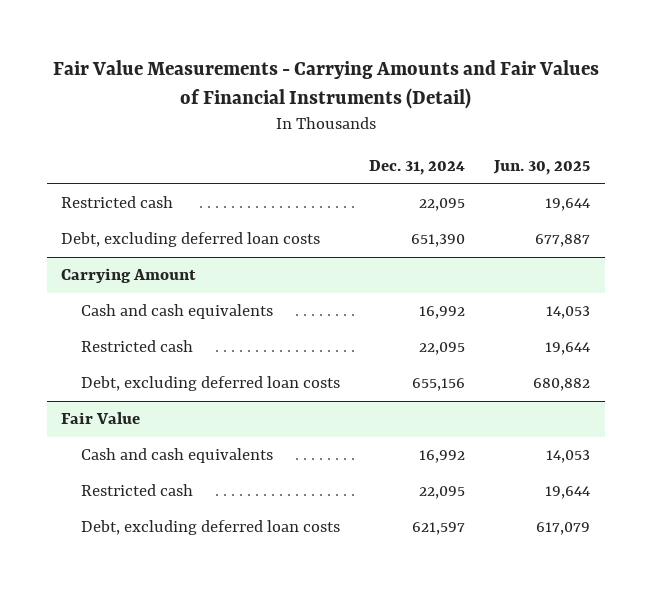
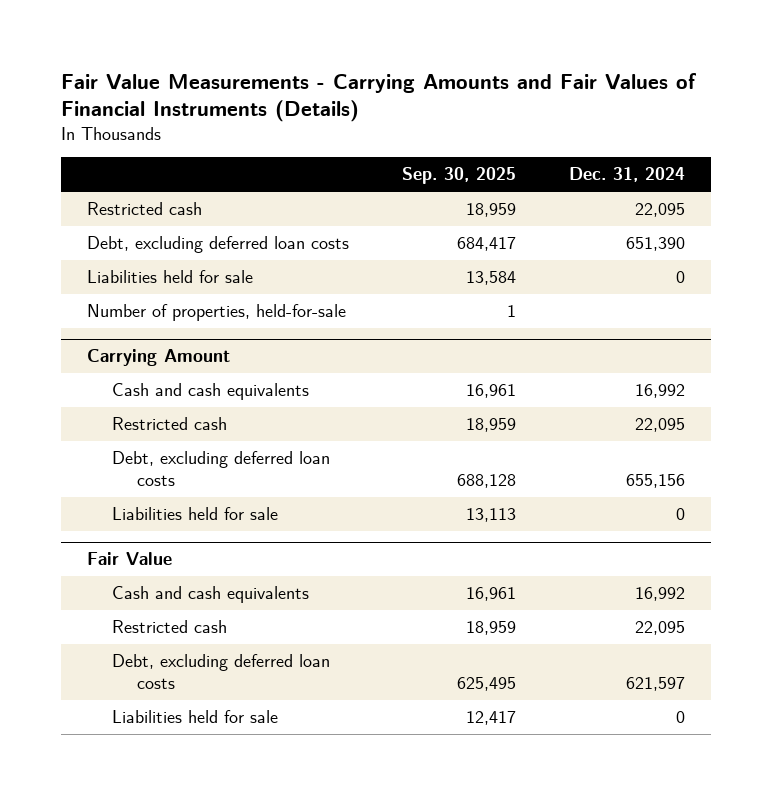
[52,60,599,110] Fair Value Measurements - Carrying Amounts and Fair Values of Financial Instruments (Detail) -> [61,72,697,122] Fair Value Measurements - Carrying Amounts and Fair Values of Financial Instruments (Details)
[493,160,591,176] Jun. 30, 2025 -> none
none -> [401,167,516,185] Sep. 30, 2025
none -> [87,270,254,284] Liabilities held for sale
none -> [87,304,347,322] Number of properties, held-for-sale
none -> [112,507,279,521] Liabilities held for sale
none -> [112,710,279,724] Liabilities held for sale

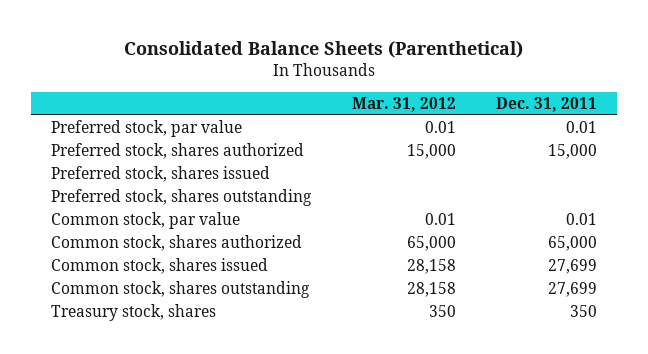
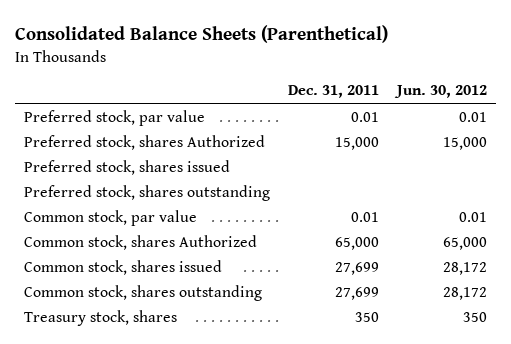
[351,96,456,112] Mar. 31, 2012 -> none
none -> [393,85,487,99] Jun. 30, 2012
[51,143,305,160] Preferred stock, shares authorized -> [23,134,265,150] Preferred stock, shares Authorized
[51,235,303,252] Common stock, shares authorized -> [23,234,257,250] Common stock, shares Authorized

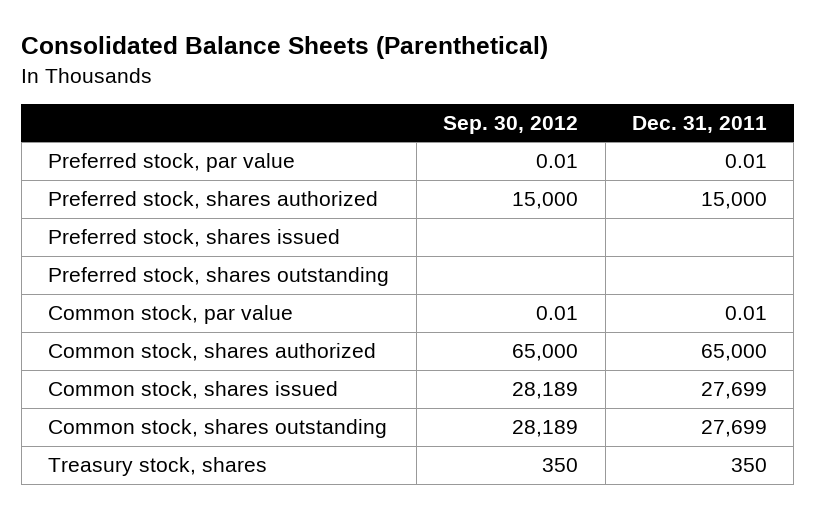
[393,85,487,99] Jun. 30, 2012 -> none
none -> [443,115,579,134] Sep. 30, 2012
[23,134,265,150] Preferred stock, shares Authorized -> [48,191,379,210] Preferred stock, shares authorized
[23,234,257,250] Common stock, shares Authorized -> [48,343,377,362] Common stock, shares authorized

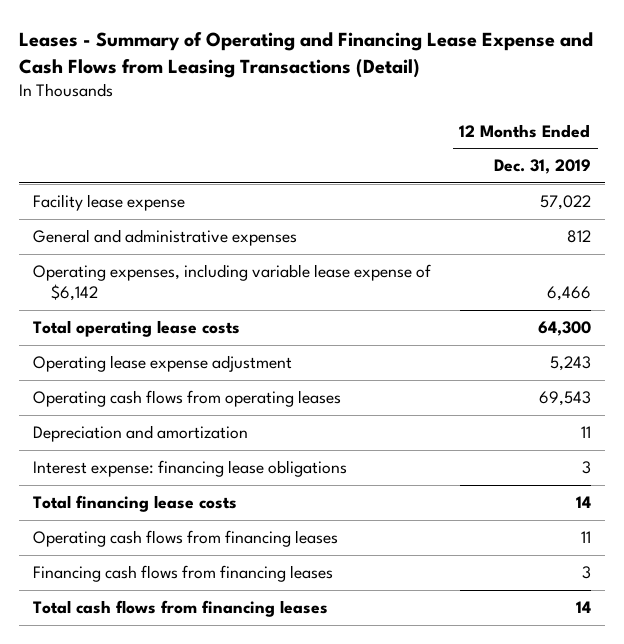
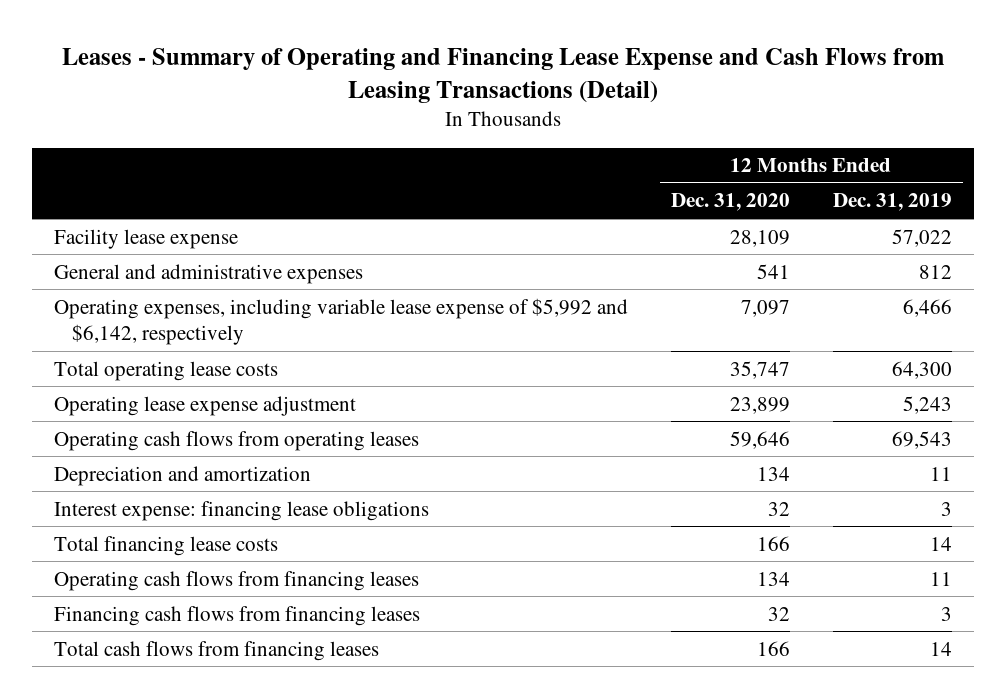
none -> [670,193,790,212] Dec. 31, 2020
[33,263,432,302] Operating expenses, including variable lease expense of $6,142 -> [53,297,628,346] Operating expenses, including variable lease expense of $5,992 and $6,142, respectively

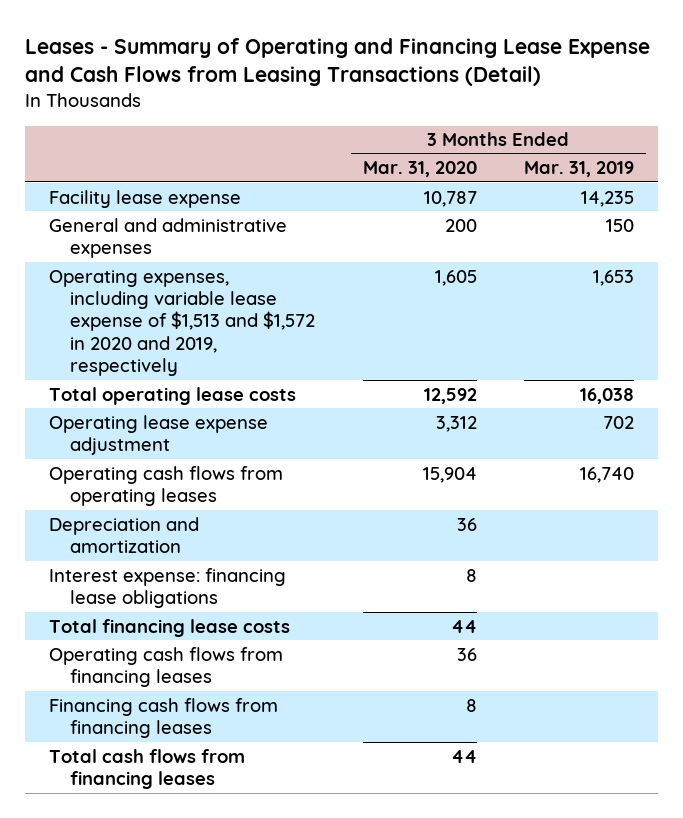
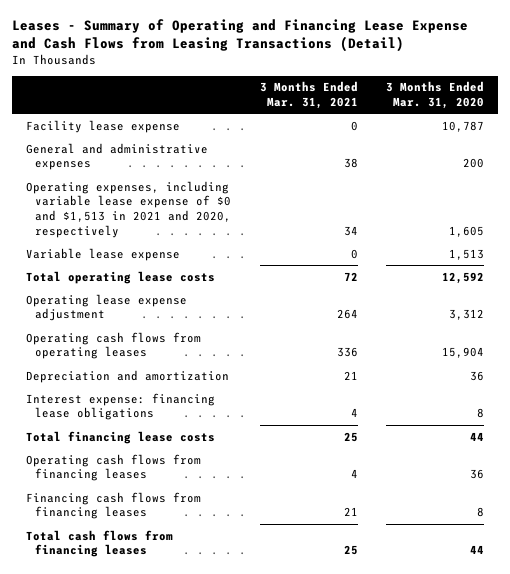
[524,161,635,178] Mar. 31, 2019 -> none
none -> [259,81,358,109] 3 Months Ended Mar. 31, 2021
[48,269,315,377] Operating expenses, including variable lease expense of $1,513 and $1,572 in 2020 and 2019, respectively -> [25,180,232,238] Operating expenses, including variable lease expense of $0 and $1,513 in 2021 and 2020, respectively
none -> [25,247,180,261] Variable lease expense

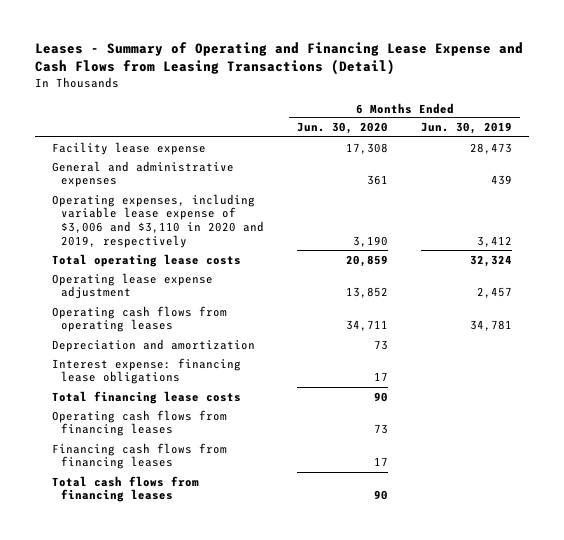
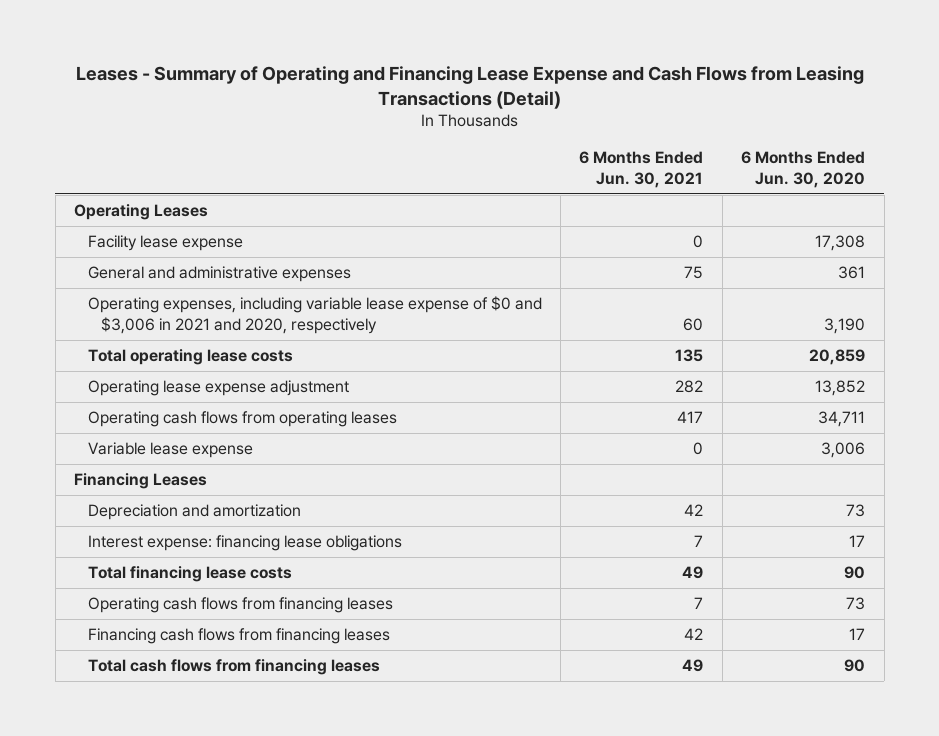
[421,122,513,135] Jun. 30, 2019 -> none
none -> [579,151,704,188] 6 Months Ended Jun. 30, 2021
none -> [74,204,209,221] Operating Leases
[51,193,264,248] Operating expenses, including variable lease expense of $3,006 and $3,110 in 2020 and 2019, respectively -> [87,296,542,334] Operating expenses, including variable lease expense of $0 and $3,006 in 2021 and 2020, respectively
none -> [87,442,253,459] Variable lease expense
none -> [74,473,208,490] Financing Leases

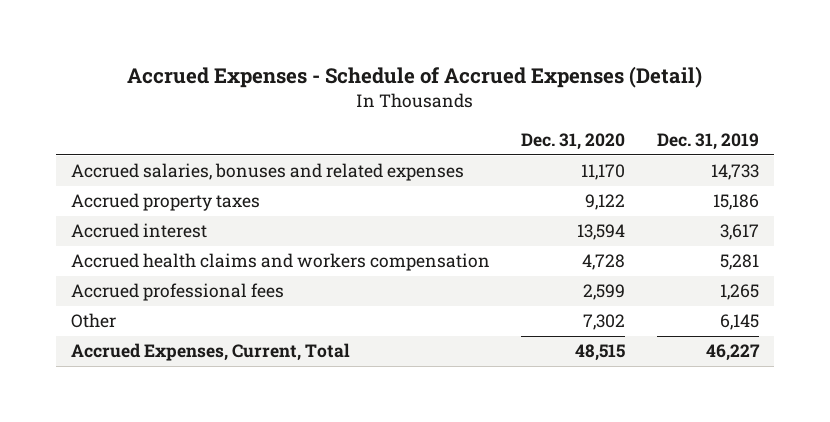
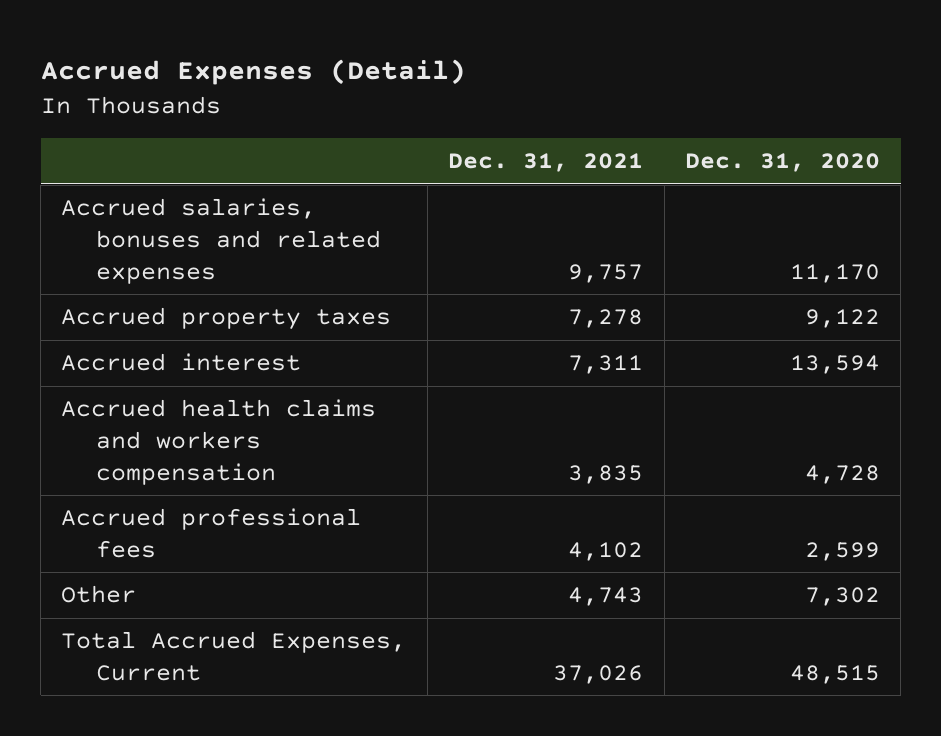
[126,66,702,89] Accrued Expenses - Schedule of Accrued Expenses (Detail) -> [40,59,466,86] Accrued Expenses (Detail)
[656,133,759,151] Dec. 31, 2019 -> none
none -> [448,152,644,172] Dec. 31, 2021
[71,343,351,362] Accrued Expenses, Current, Total -> [61,631,407,681] Total Accrued Expenses, Current

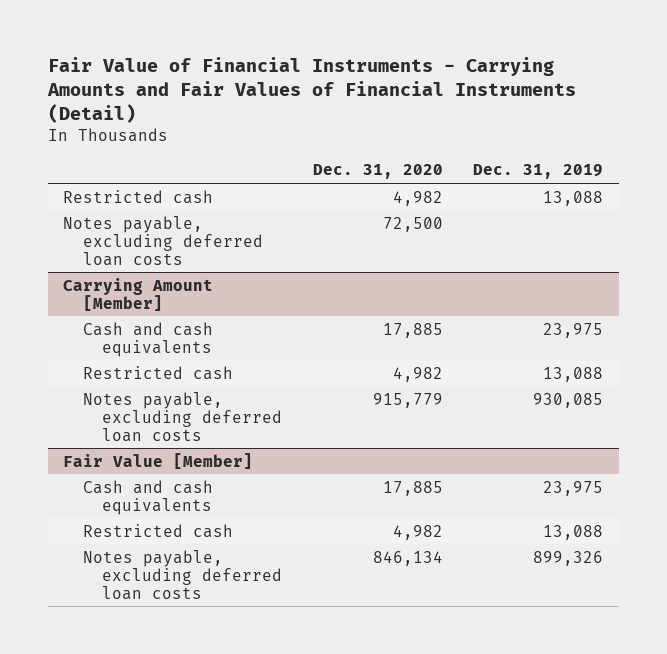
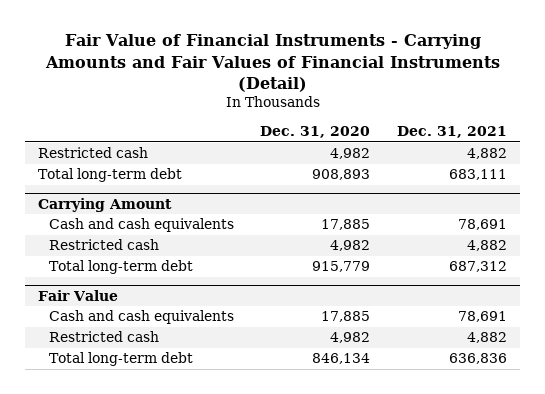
[473,164,604,180] Dec. 31, 2019 -> none
none -> [397,126,508,139] Dec. 31, 2021
[63,215,263,266] Notes payable, excluding deferred loan costs -> none
none -> [38,168,183,183] Total long-term debt
[63,277,214,311] Carrying Amount [Member] -> [38,197,173,212] Carrying Amount
[82,391,283,442] Notes payable, excluding deferred loan costs -> [48,260,193,275] Total long-term debt
[63,452,254,469] Fair Value [Member] -> [38,289,119,301] Fair Value
[82,549,283,600] Notes payable, excluding deferred loan costs -> [48,352,193,367] Total long-term debt

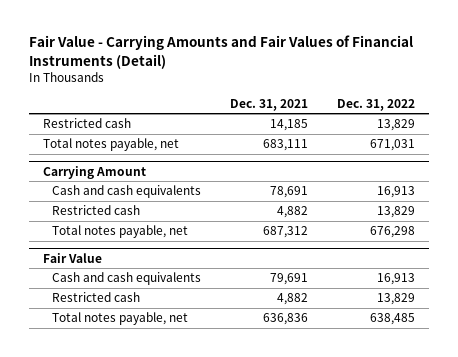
[44,34,500,92] Fair Value of Financial Instruments - Carrying Amounts and Fair Values of Financial Instruments (Detail) -> [29,35,414,69] Fair Value - Carrying Amounts and Fair Values of Financial Instruments (Detail)
[260,126,371,139] Dec. 31, 2020 -> none
none -> [336,98,415,111] Dec. 31, 2022
[467,148,508,160] 4,882 -> [269,119,308,132] 14,185
[38,168,183,183] Total long-term debt -> [43,138,180,152] Total notes payable, net
[48,260,193,275] Total long-term debt -> [52,225,189,239] Total notes payable, net
[458,311,508,323] 78,691 -> [269,273,308,286] 79,691
[48,352,193,367] Total long-term debt -> [52,312,189,326] Total notes payable, net

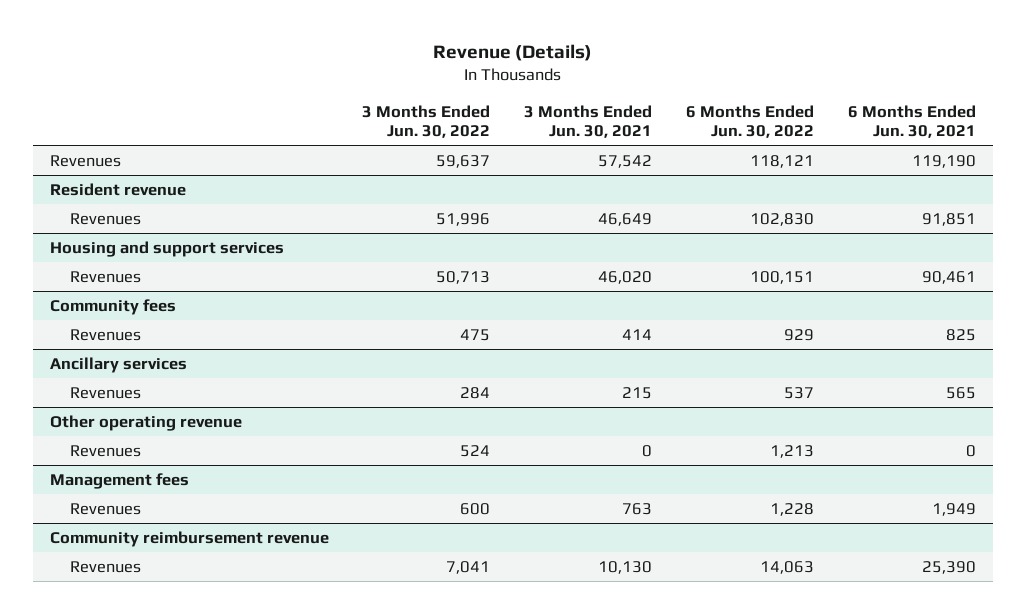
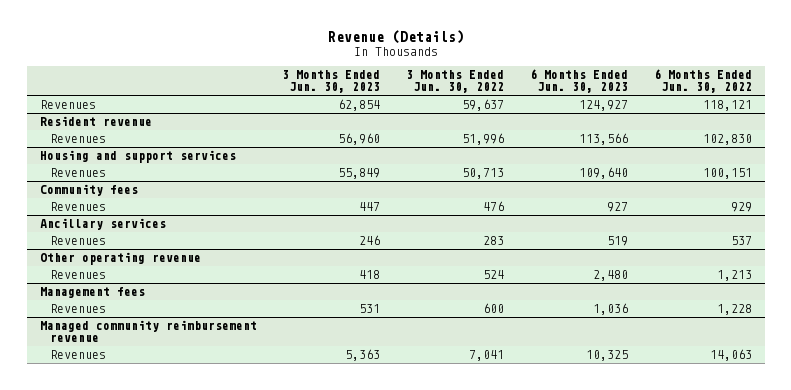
[524,104,653,139] 3 Months Ended Jun. 30, 2021 -> none
[848,104,977,139] 6 Months Ended Jun. 30, 2021 -> none
none -> [282,70,381,94] 3 Months Ended Jun. 30, 2023
none -> [529,69,628,94] 6 Months Ended Jun. 30, 2023
[460,328,491,341] 475 -> [483,201,505,212] 476
[460,386,491,399] 284 -> [483,236,505,246] 283
[49,530,329,547] Community reimbursement revenue -> [39,320,257,343] Managed community reimbursement revenue

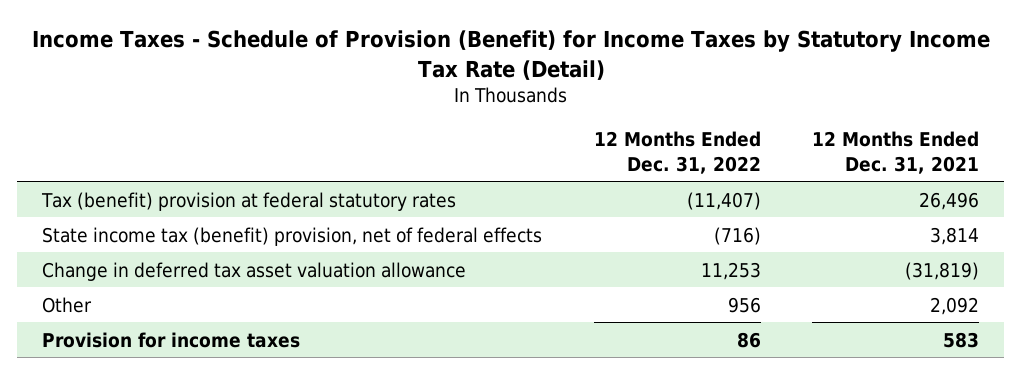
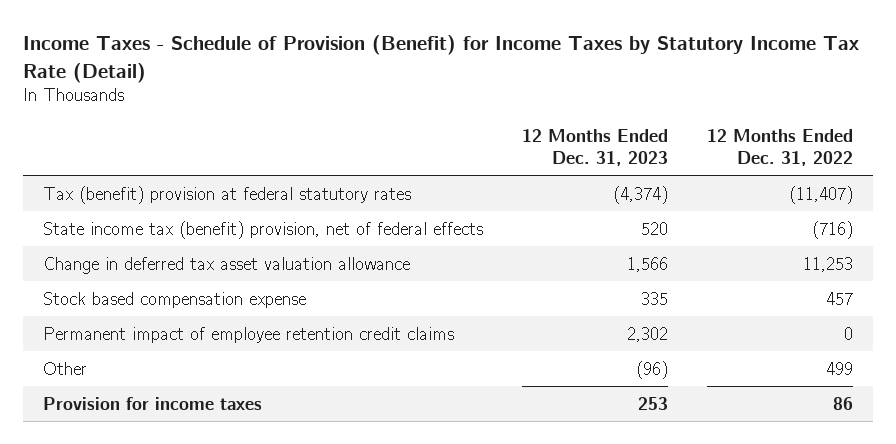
[811,131,979,174] 12 Months Ended Dec. 31, 2021 -> none
none -> [522,129,669,166] 12 Months Ended Dec. 31, 2023
none -> [42,291,306,308] Stock based compensation expense
none -> [42,326,454,343] Permanent impact of employee retention credit claims
[727,296,761,313] 956 -> [826,361,854,375] 499

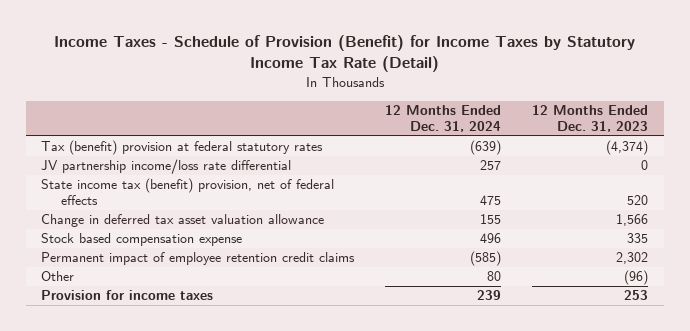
[707,129,854,166] 12 Months Ended Dec. 31, 2022 -> none
none -> [385,104,502,132] 12 Months Ended Dec. 31, 2024
none -> [41,159,292,175] JV partnership income/loss rate differential

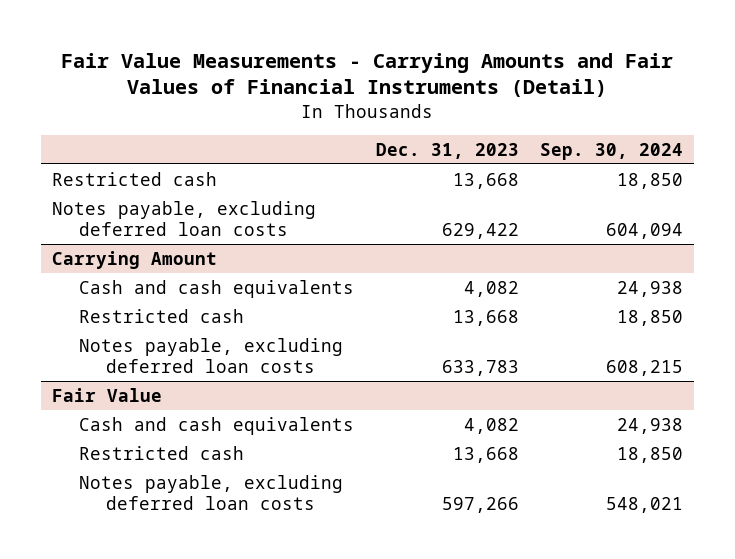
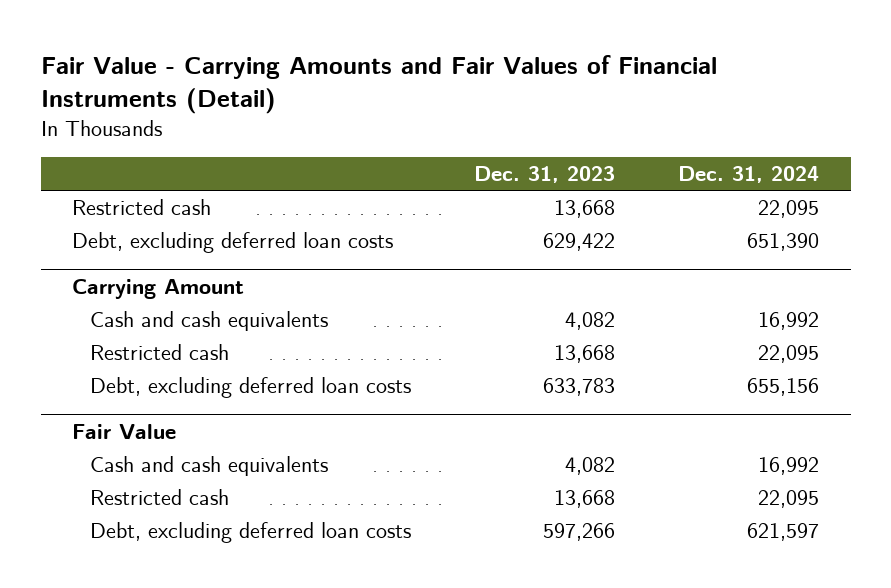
[61,52,674,98] Fair Value Measurements - Carrying Amounts and Fair Values of Financial Instruments (Detail) -> [40,54,717,115] Fair Value - Carrying Amounts and Fair Values of Financial Instruments (Detail)
[540,142,684,160] Sep. 30, 2024 -> none
none -> [678,166,820,184] Dec. 31, 2024
[51,200,316,236] Notes payable, excluding deferred loan costs -> [72,231,394,253] Debt, excluding deferred loan costs
[78,337,343,373] Notes payable, excluding deferred loan costs -> [90,376,412,398] Debt, excluding deferred loan costs
[78,474,343,510] Notes payable, excluding deferred loan costs -> [90,521,412,543] Debt, excluding deferred loan costs

